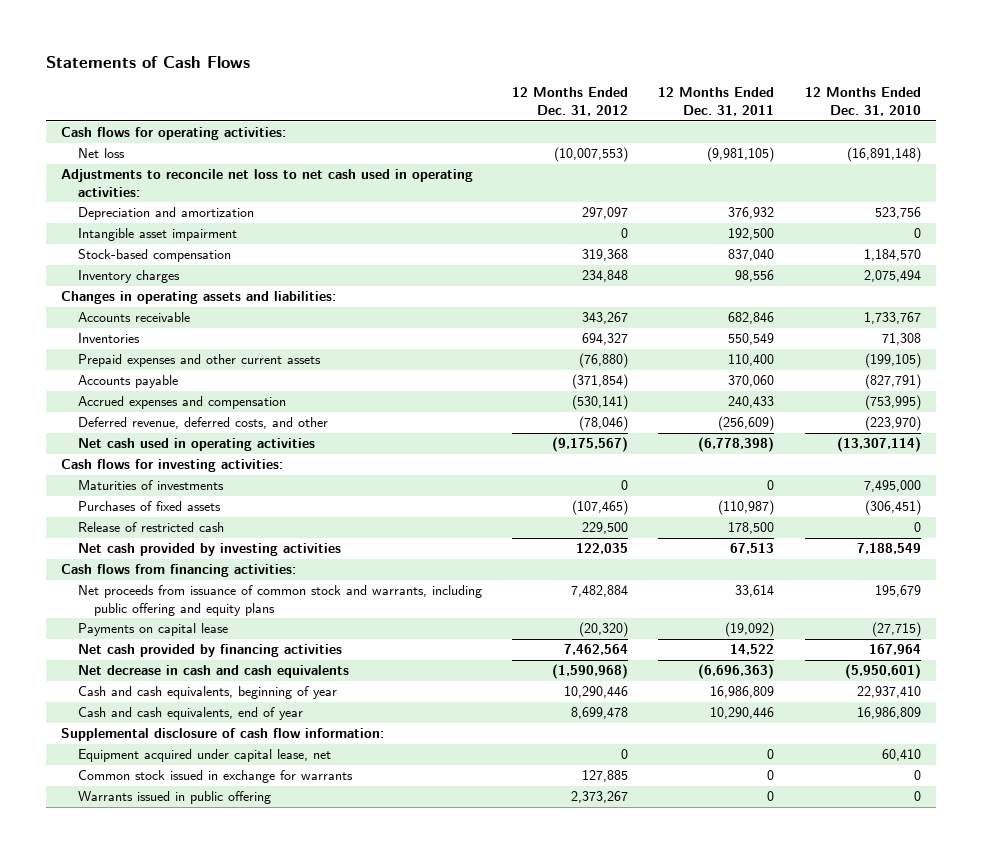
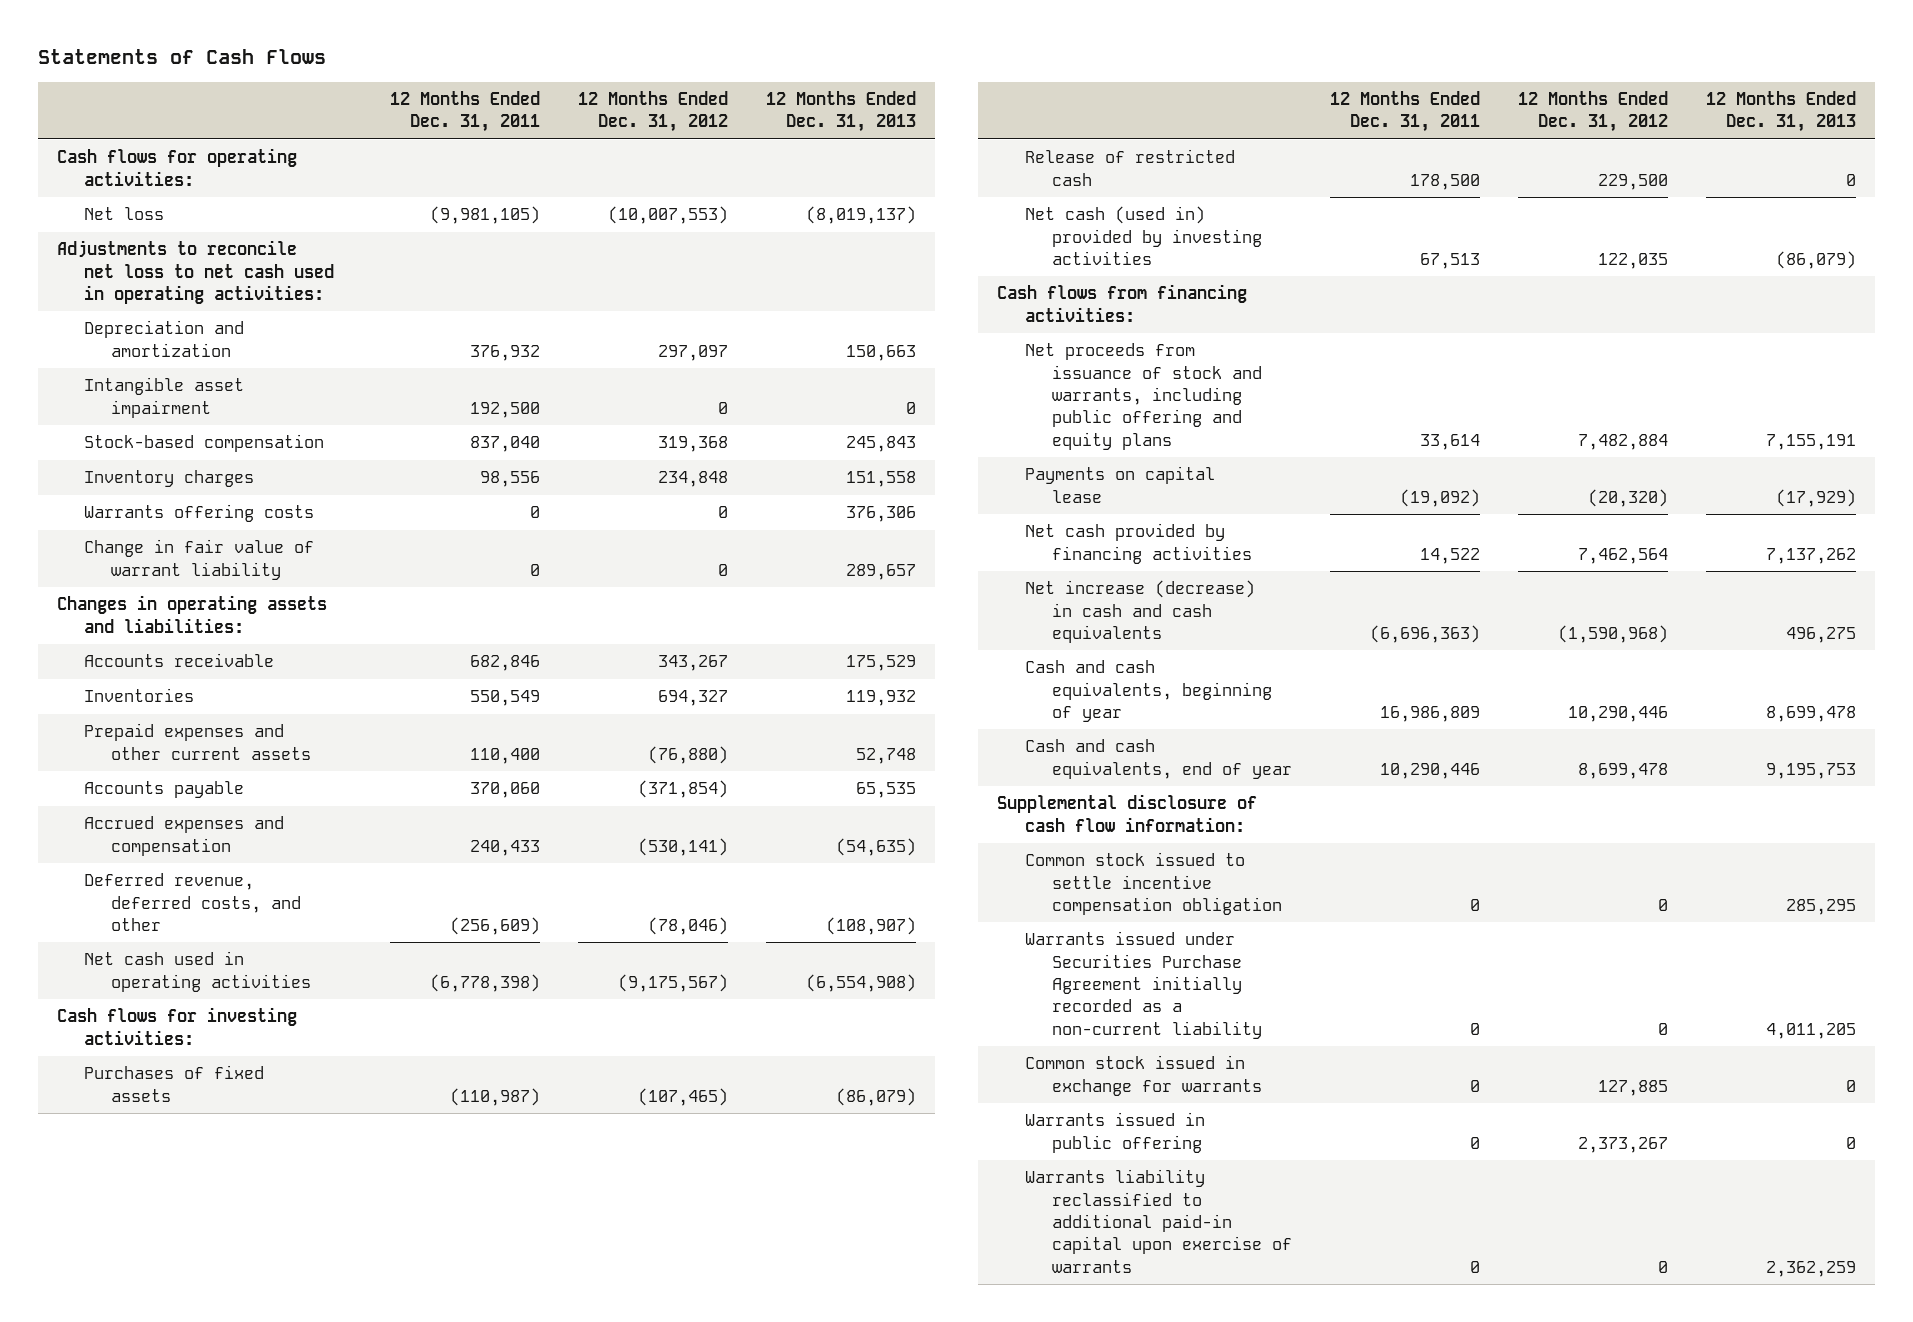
[804,87,921,116] 12 Months Ended Dec. 31, 2010 -> none
none -> [765,91,916,133] 12 Months Ended Dec. 31, 2013
none -> [84,504,315,523] Warrants offering costs
none -> [84,539,315,580] Change in fair value of warrant liability
[77,480,224,491] Maturities of investments -> none
[77,543,341,557] Net cash provided by investing activities -> [1024,206,1262,266] Net cash (used in) provided by investing activities
[77,585,482,616] Net proceeds from issuance of common stock and warrants, including public offering and equity plans -> [1024,343,1262,450] Net proceeds from issuance of stock and warrants, including public offering and equity plans
[77,665,349,679] Net decrease in cash and cash equivalents -> [1024,580,1255,644] Net increase (decrease) in cash and cash equivalents
[77,749,331,763] Equipment acquired under capital lease, net -> none
none -> [1024,852,1282,916] Common stock issued to settle incentive compensation obligation
none -> [1024,931,1262,1039] Warrants issued under Securities Purchase Agreement initially recorded as a non-current liability
none -> [1024,1169,1292,1273] Warrants liability reclassified to additional paid-in capital upon exercise of warrants

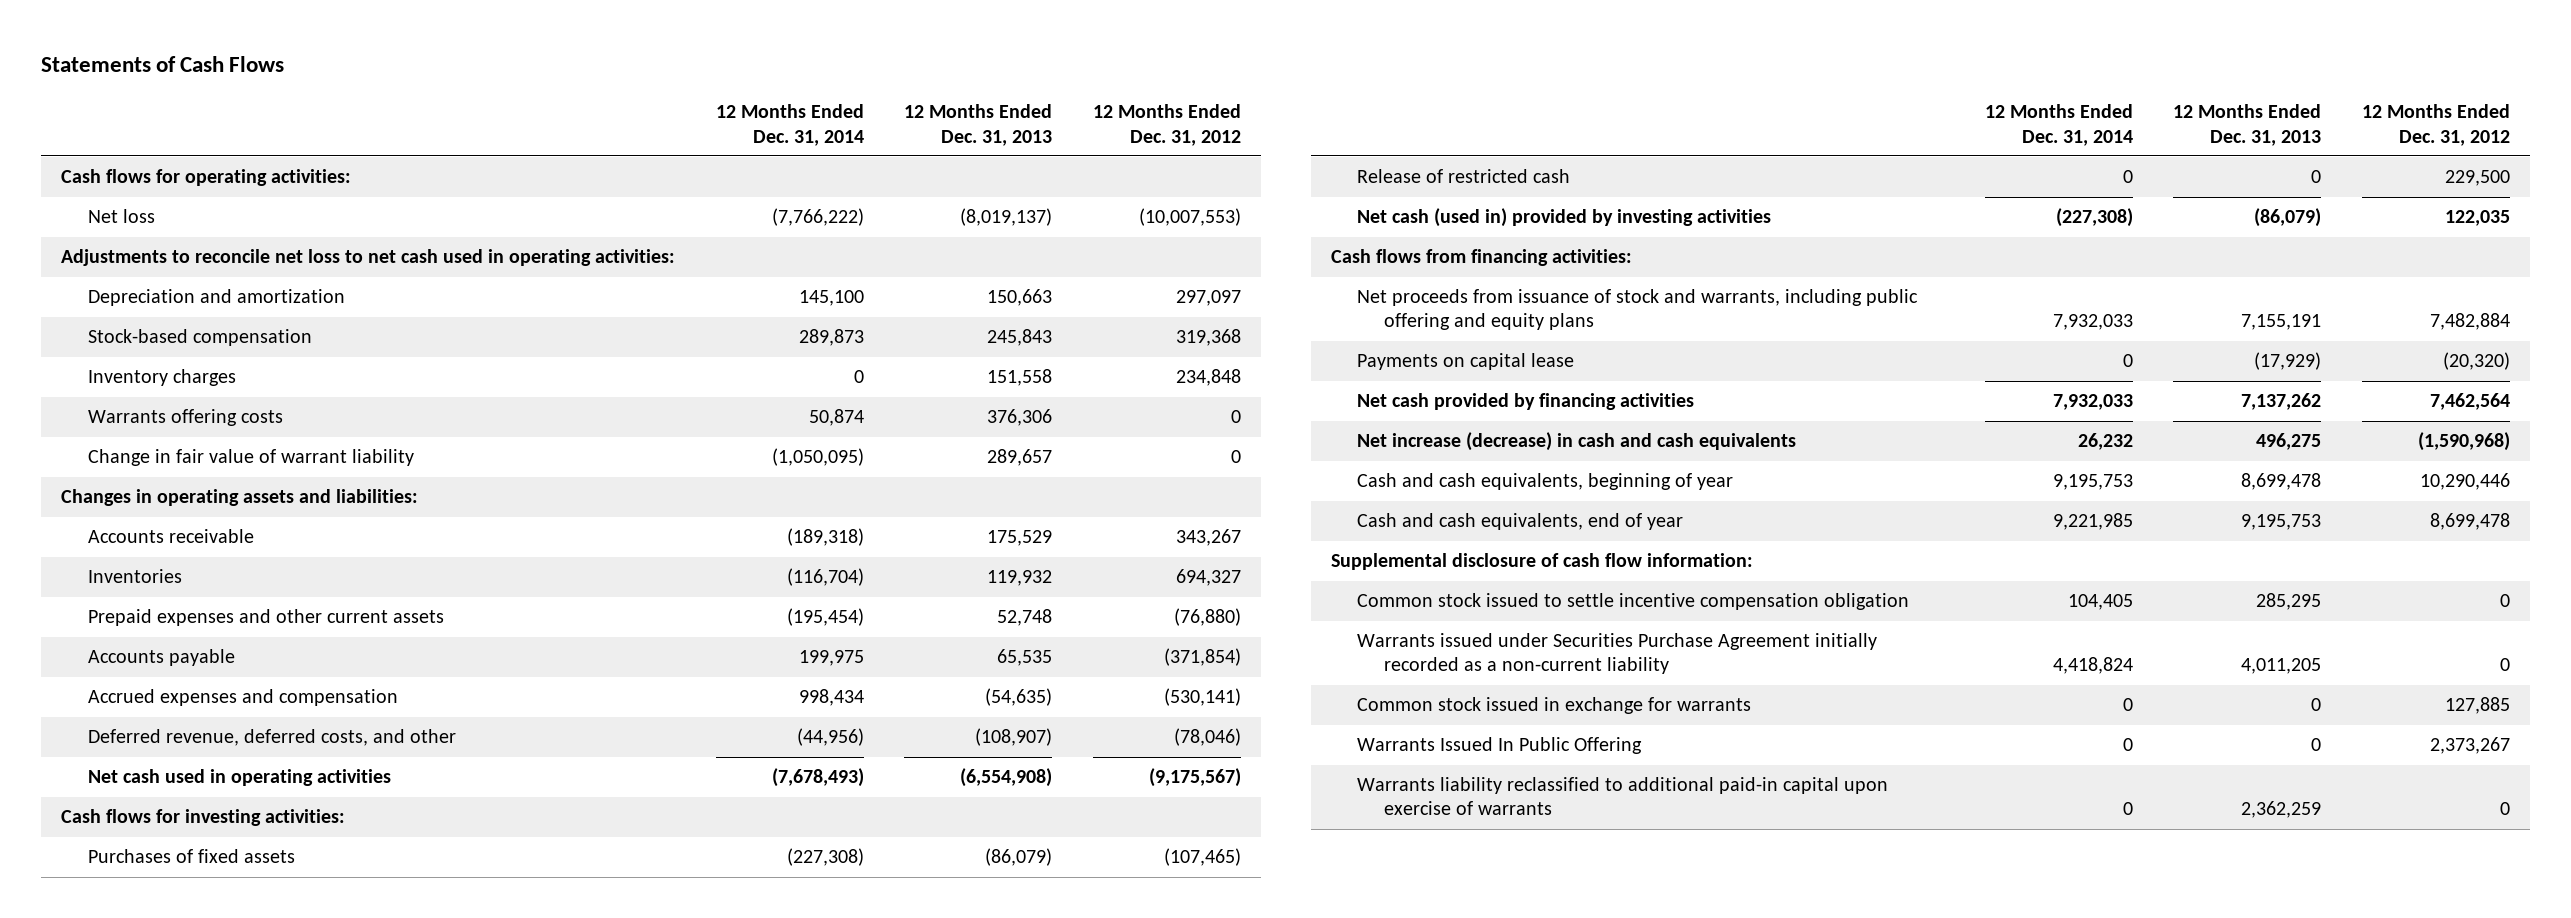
[389,91,540,133] 12 Months Ended Dec. 31, 2011 -> none
none -> [715,104,864,146] 12 Months Ended Dec. 31, 2014
[84,377,245,418] Intangible asset impairment -> none
[1024,1112,1205,1153] Warrants issued in public offering -> [1357,737,1643,755] Warrants Issued In Public Offering

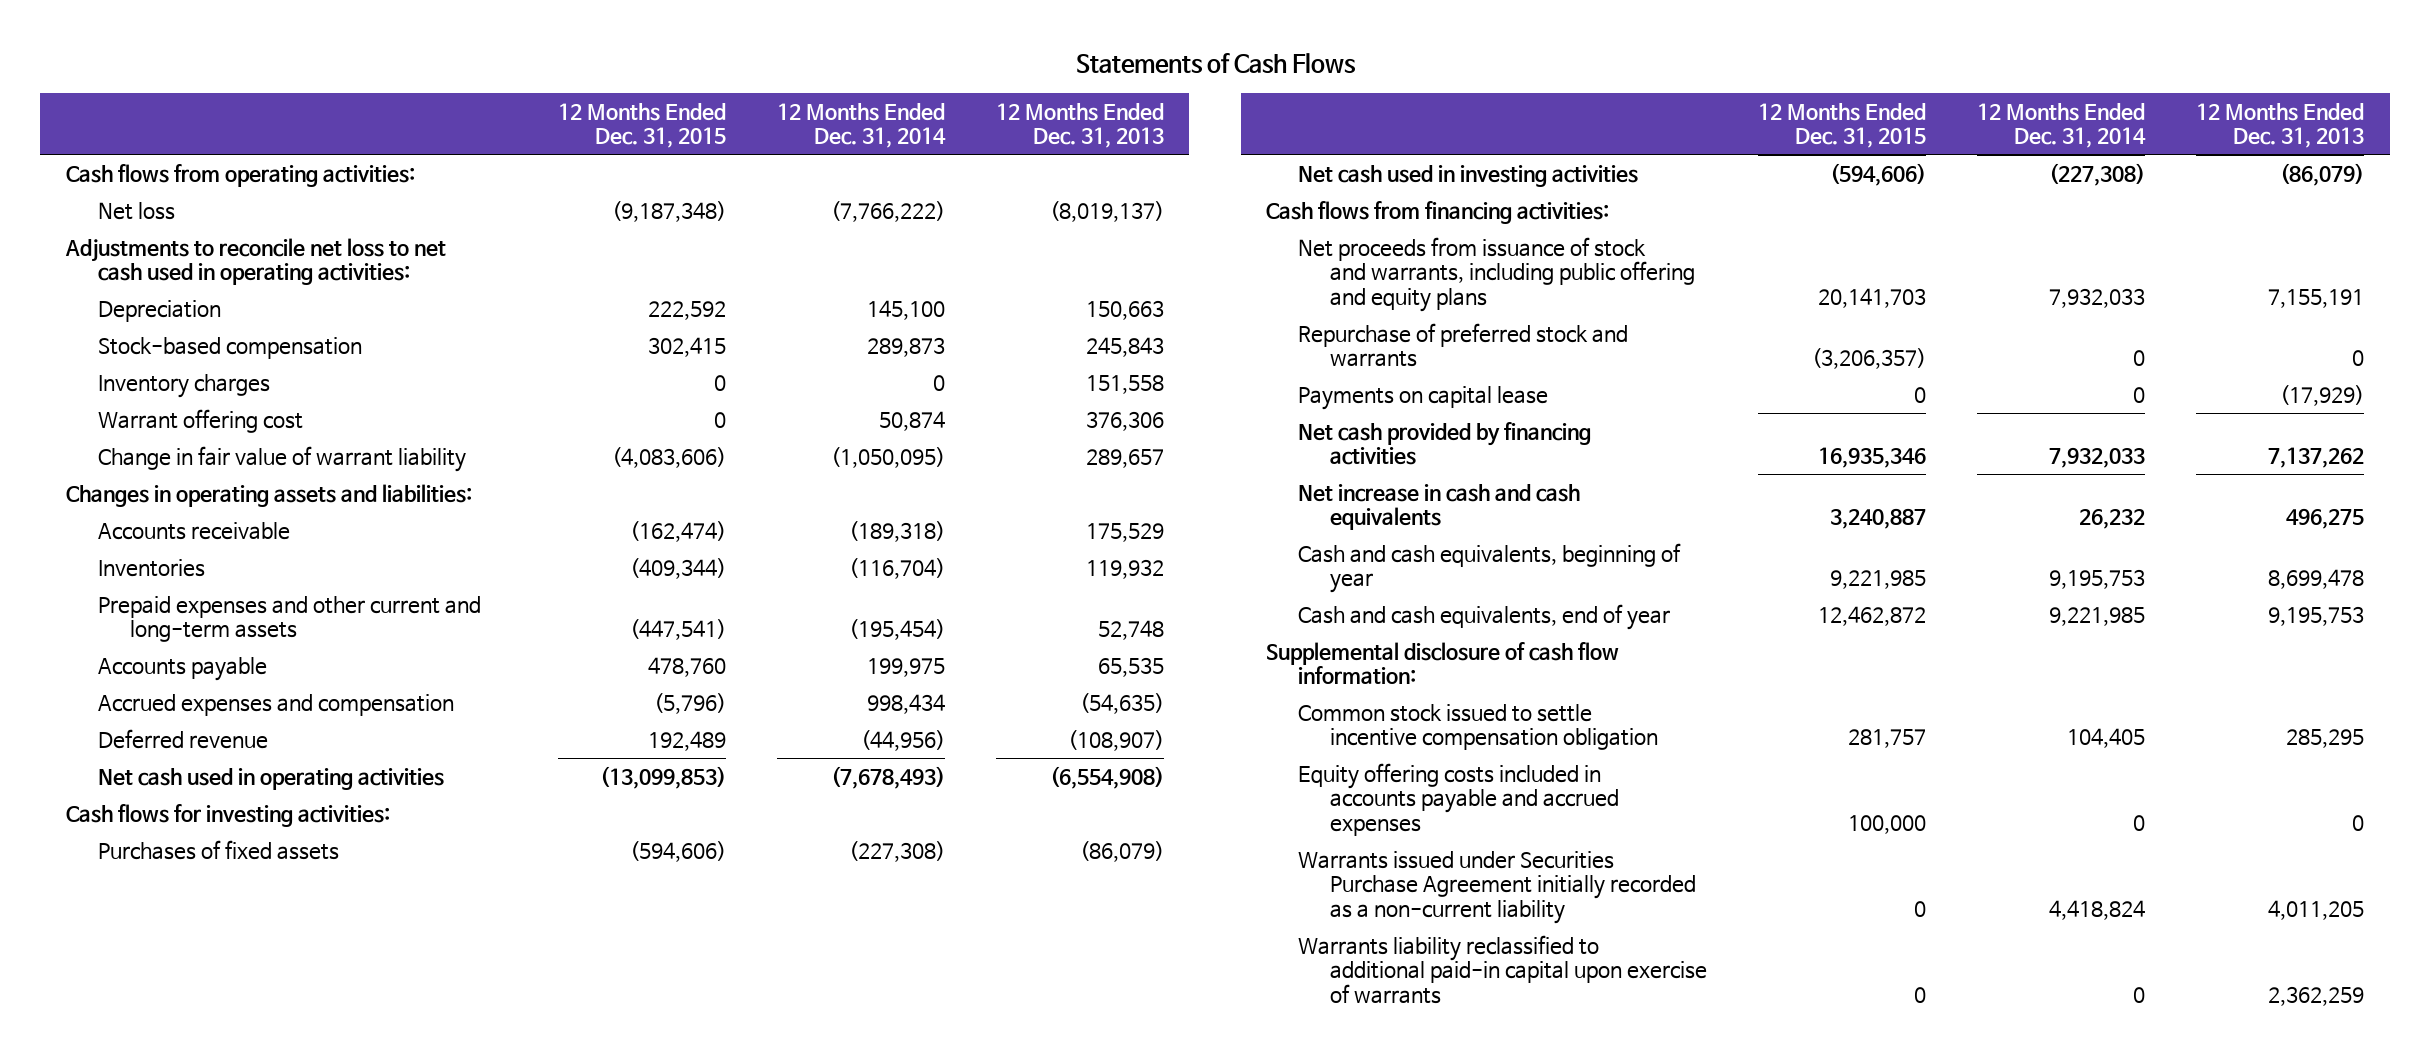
[1092,104,1241,146] 12 Months Ended Dec. 31, 2012 -> none
none -> [557,102,726,148] 12 Months Ended Dec. 31, 2015
[61,169,352,187] Cash flows for operating activities: -> [65,163,415,187] Cash flows from operating activities:
[88,289,346,307] Depreciation and amortization -> [97,299,221,322] Depreciation
[88,409,284,427] Warrants offering costs -> [97,408,303,433] Warrant offering cost
[88,609,445,627] Prepaid expenses and other current assets -> [97,595,481,643] Prepaid expenses and other current and long-term assets
[88,729,457,747] Deferred revenue, deferred costs, and other -> [97,728,268,749] Deferred revenue
[1357,169,1571,184] Release of restricted cash -> none
[1357,208,1772,228] Net cash (used in) provided by investing activities -> [1298,164,1639,187] Net cash used in investing activities
none -> [1298,322,1629,368] Repurchase of preferred stock and warrants
[1357,432,1797,452] Net increase (decrease) in cash and cash equivalents -> [1298,483,1581,531] Net increase in cash and cash equivalents
none -> [1298,762,1620,836] Equity offering costs included in accounts payable and accrued expenses
[1357,697,1752,715] Common stock issued in exchange for warrants -> none
[1357,737,1643,755] Warrants Issued In Public Offering -> none

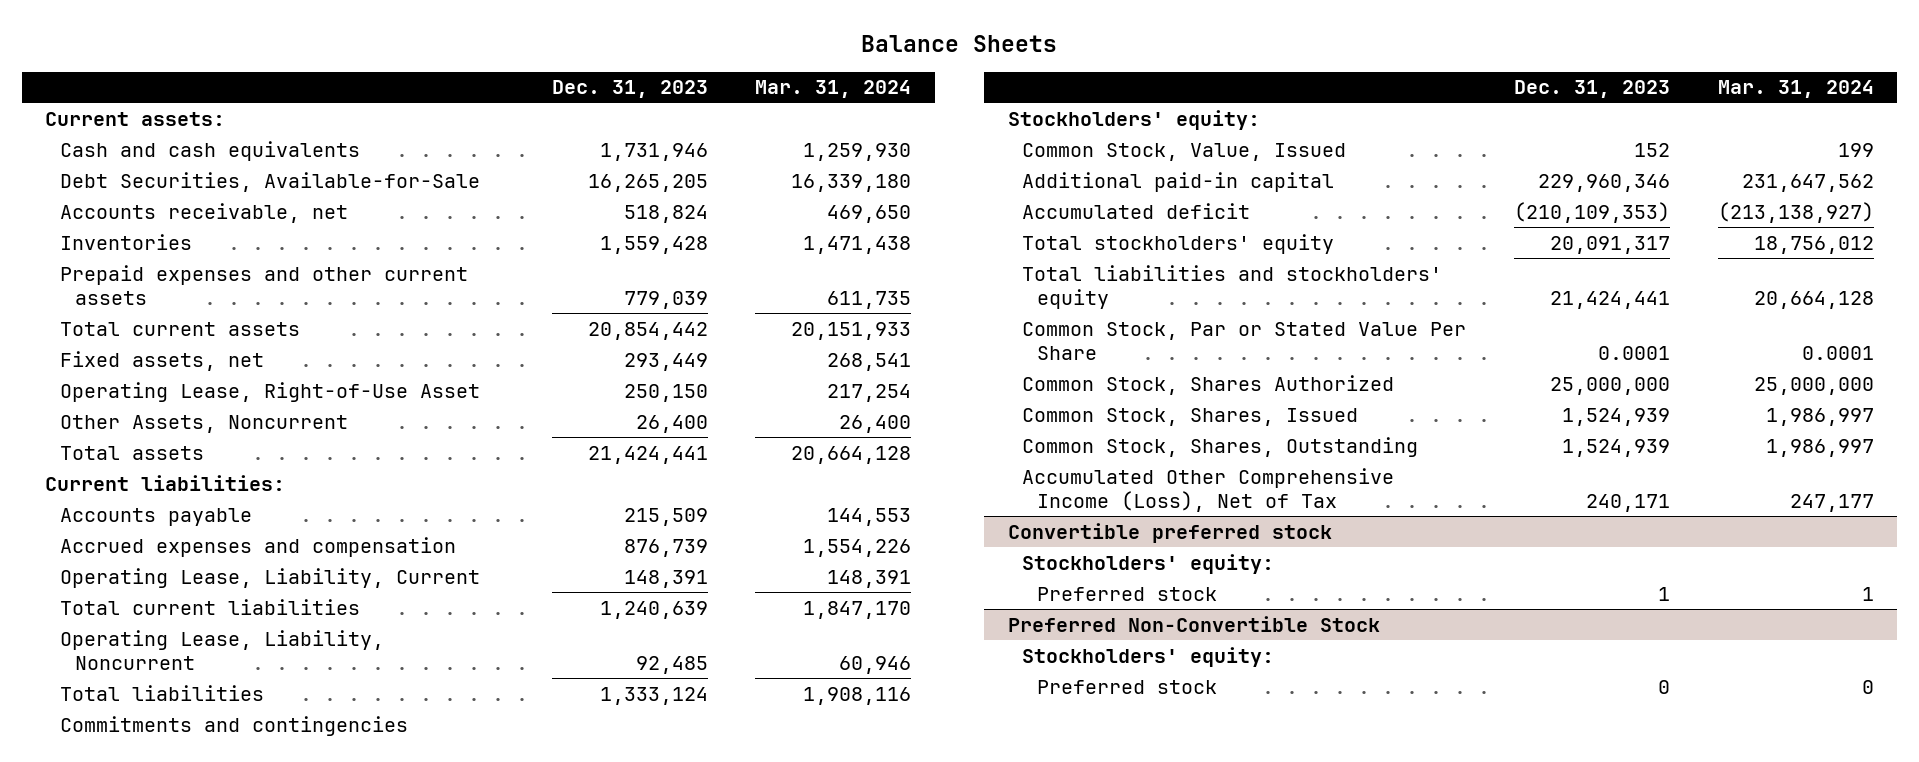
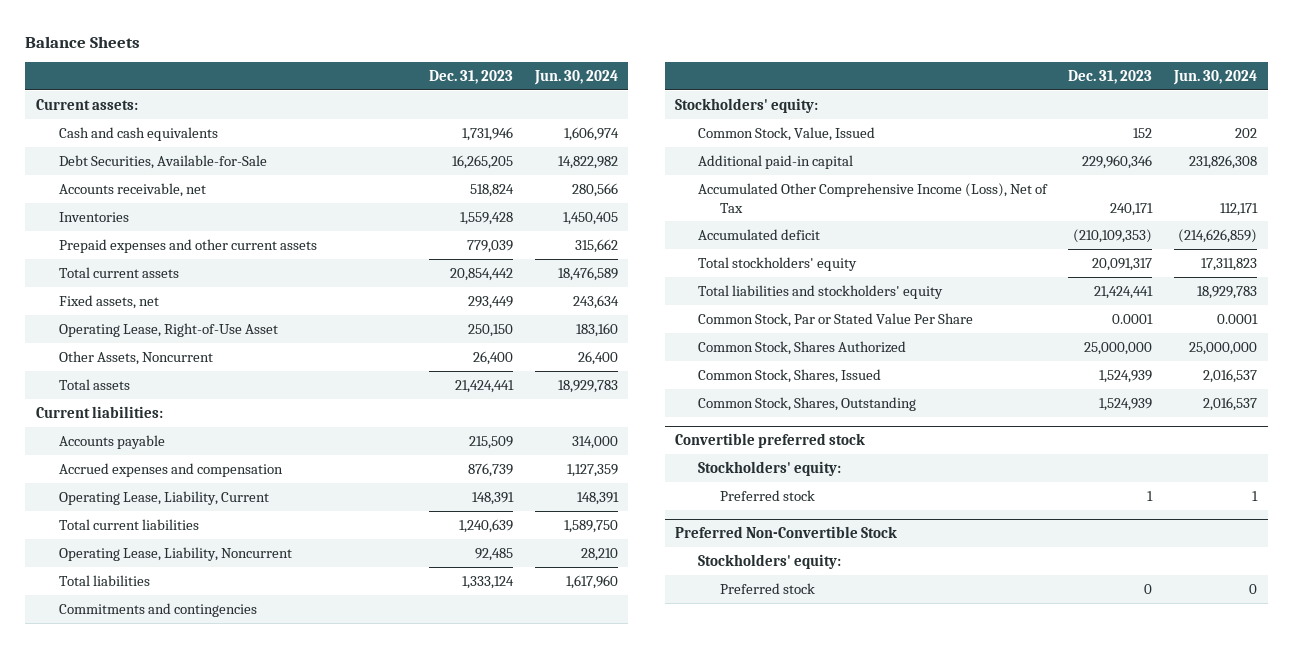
[755,80,912,99] Mar. 31, 2024 -> none
none -> [533,70,618,86] Jun. 30, 2024
[1022,467,1395,512] Accumulated Other Comprehensive Income (Loss), Net of Tax -> [697,182,1048,213] Accumulated Other Comprehensive Income (Loss), Net of Tax

